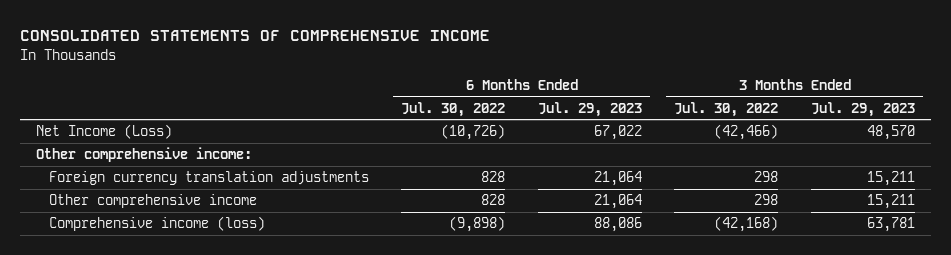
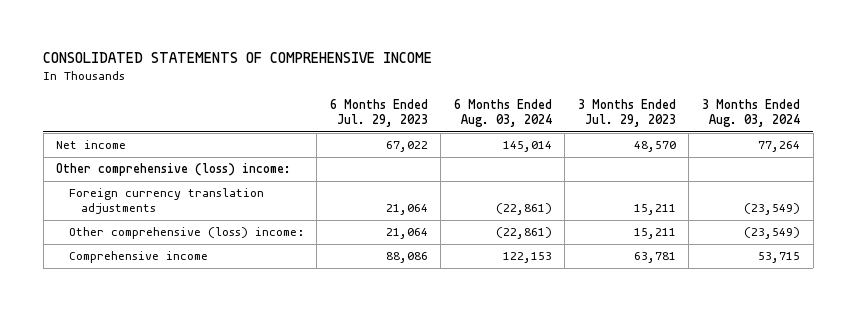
[401,101,506,117] Jul. 30, 2022 -> none
[674,101,779,117] Jul. 30, 2022 -> none
none -> [453,99,552,128] 6 Months Ended Aug. 03, 2024
none -> [702,99,801,128] 3 Months Ended Aug. 03, 2024
[36,124,173,140] Net Income (Loss) -> [56,140,127,150] Net income
[36,147,253,163] Other comprehensive income: -> [56,163,292,177] Other comprehensive (loss) income:
[48,194,257,209] Other comprehensive income -> [68,227,304,240] Other comprehensive (loss) income:
[48,216,265,232] Comprehensive income (loss) -> [68,251,208,264] Comprehensive income

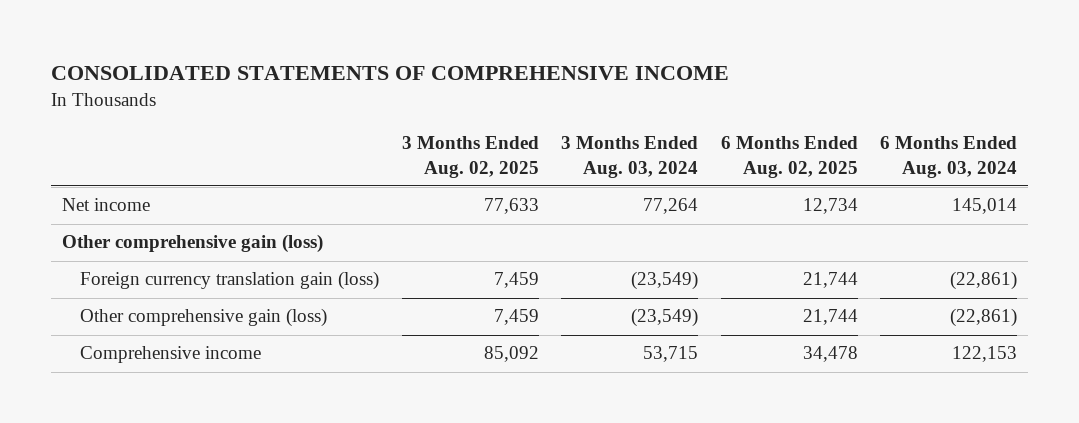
[329,99,428,128] 6 Months Ended Jul. 29, 2023 -> none
[577,99,676,128] 3 Months Ended Jul. 29, 2023 -> none
none -> [401,136,539,178] 3 Months Ended Aug. 02, 2025
none -> [720,136,858,178] 6 Months Ended Aug. 02, 2025
[56,163,292,177] Other comprehensive (loss) income: -> [61,234,323,254] Other comprehensive gain (loss)
[68,188,264,215] Foreign currency translation adjustments -> [80,271,380,291] Foreign currency translation gain (loss)
[68,227,304,240] Other comprehensive (loss) income: -> [80,308,328,328] Other comprehensive gain (loss)

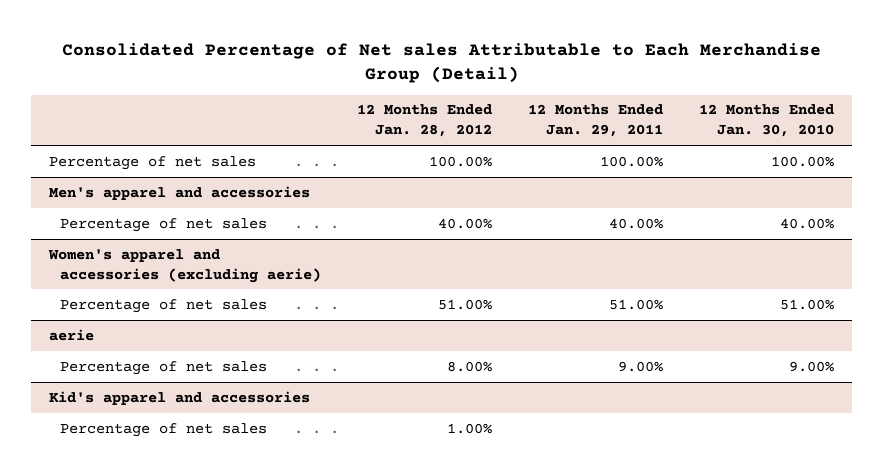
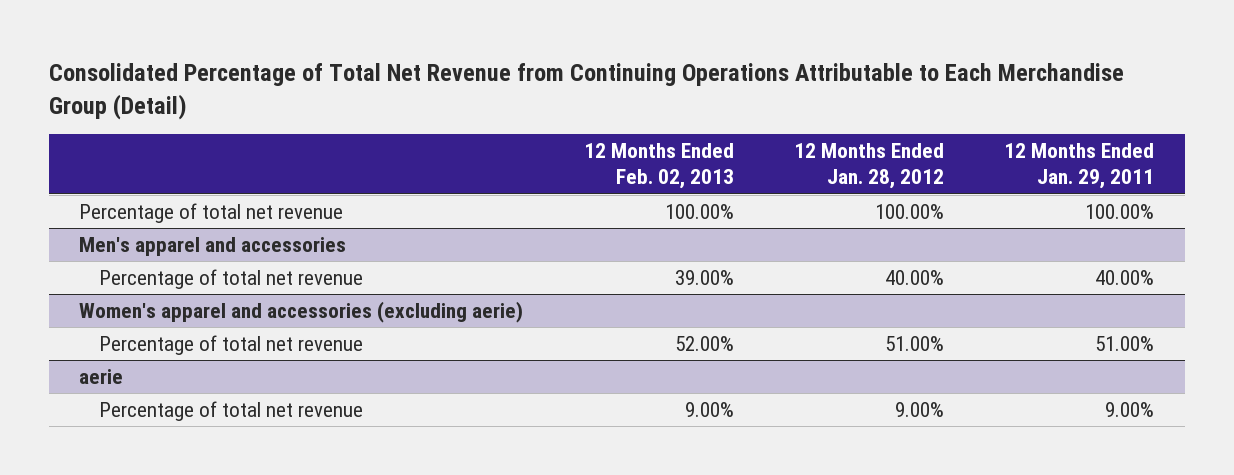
[61,43,821,84] Consolidated Percentage of Net sales Attributable to Each Merchandise Group (Detail) -> [48,63,1124,120] Consolidated Percentage of Total Net Revenue from Continuing Operations Attributable to Each Merchandise Group (Detail)
[699,104,835,138] 12 Months Ended Jan. 30, 2010 -> none
none -> [583,143,734,190] 12 Months Ended Feb. 02, 2013
[49,155,257,170] Percentage of net sales -> [79,203,344,224] Percentage of total net revenue
[60,217,268,232] Percentage of net sales -> [98,269,363,290] Percentage of total net revenue
[60,298,268,313] Percentage of net sales -> [98,335,363,356] Percentage of total net revenue
[49,390,311,405] Kid's apparel and accessories -> none
[60,422,268,437] Percentage of net sales -> none
[60,360,268,375] Percentage of net sales -> [98,401,363,422] Percentage of total net revenue
[447,360,493,372] 8.00% -> [895,402,945,418] 9.00%

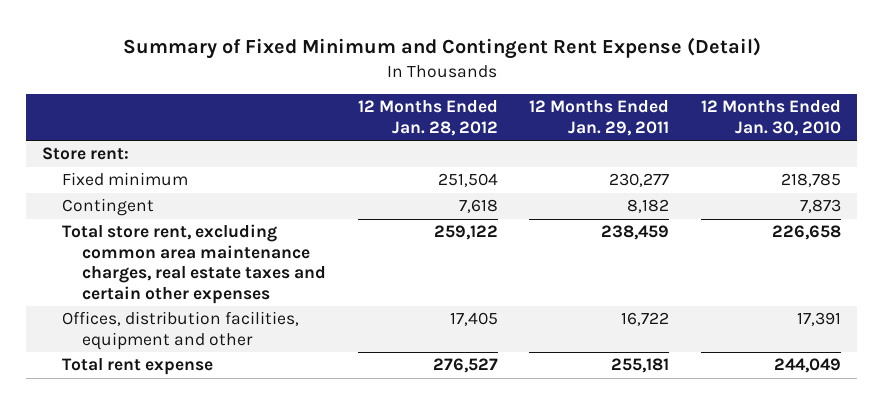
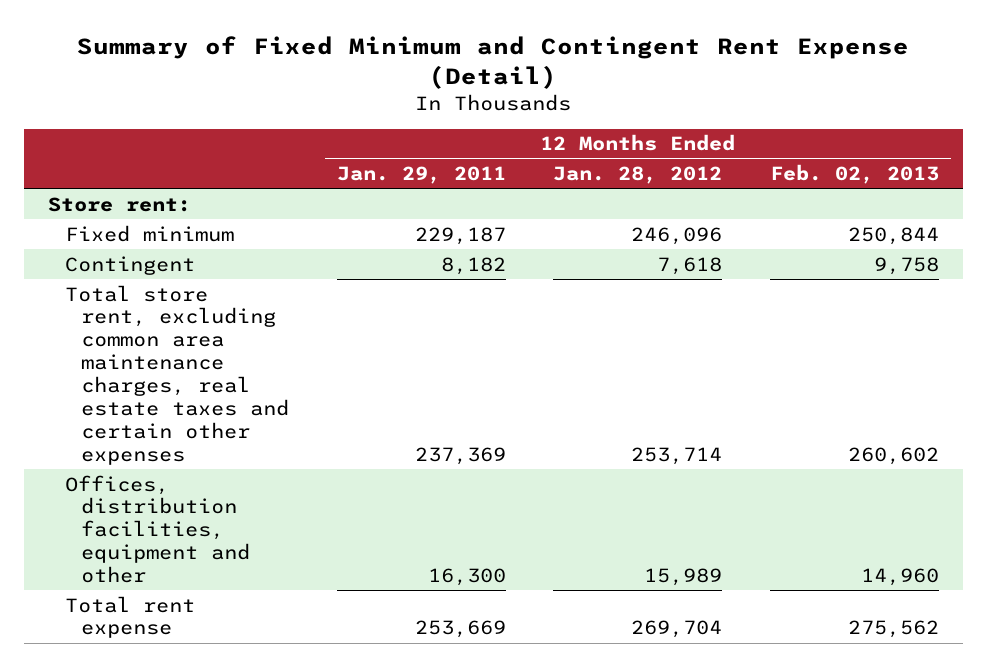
[701,100,842,136] 12 Months Ended Jan. 30, 2010 -> none
none -> [770,164,940,185] Feb. 02, 2013
[437,173,498,188] 251,504 -> [631,226,723,245] 246,096
[609,173,670,188] 230,277 -> [414,226,506,245] 229,187
[433,225,498,241] 259,122 -> [631,446,723,465] 253,714
[601,225,670,241] 238,459 -> [414,446,506,465] 237,369
[449,312,498,327] 17,405 -> [644,568,723,587] 15,989
[621,312,670,327] 16,722 -> [427,568,506,587] 16,300
[432,358,498,374] 276,527 -> [631,620,723,639] 269,704
[611,358,670,374] 255,181 -> [414,620,506,639] 253,669

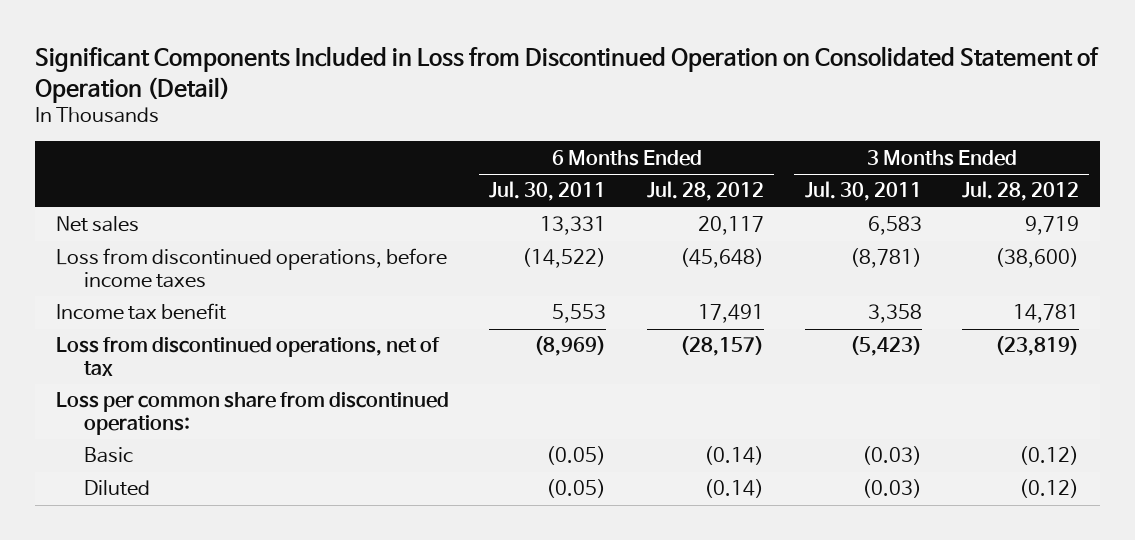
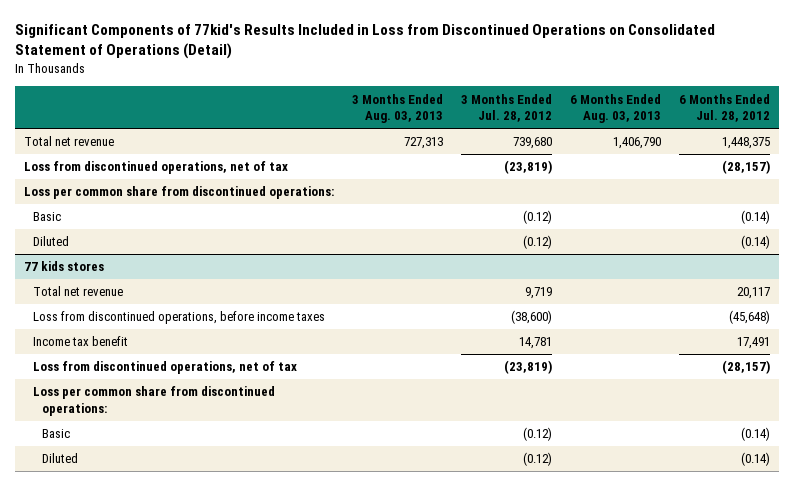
[35,46,1100,103] Significant Components Included in Loss from Discontinued Operation on Consolidated Statement of Operation (Detail) -> [14,24,715,60] Significant Components of 77kid's Results Included in Loss from Discontinued Operations on Consolidated Statement of Operations (Detail)
[489,181,607,202] Jul. 30, 2011 -> none
[804,181,922,202] Jul. 30, 2011 -> none
none -> [351,93,443,124] 3 Months Ended Aug. 03, 2013
none -> [569,93,661,124] 6 Months Ended Aug. 03, 2013
none -> [23,136,114,147] Total net revenue
none -> [23,161,288,175] Loss from discontinued operations, net of tax
none -> [23,186,334,200] Loss per common share from discontinued operations:
none -> [32,212,61,222] Basic
none -> [32,236,69,247] Diluted
none -> [23,261,104,272] 77 kids stores
[55,216,139,233] Net sales -> [32,286,123,297] Total net revenue

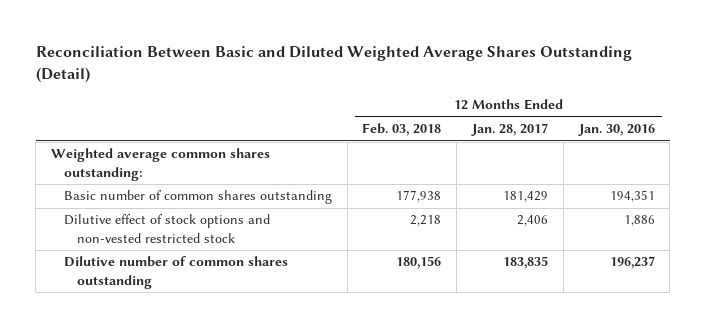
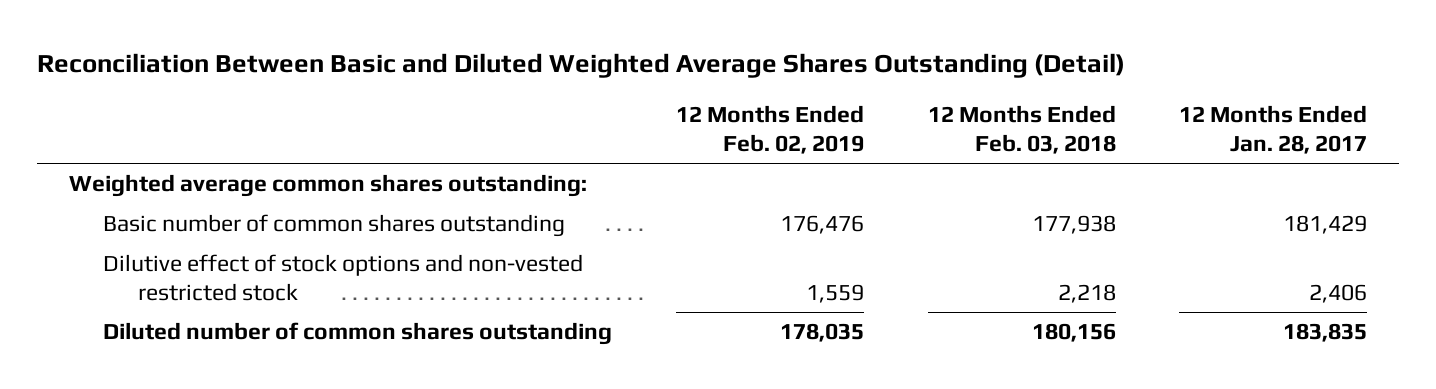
[577,124,655,137] Jan. 30, 2016 -> none
none -> [676,105,865,154] 12 Months Ended Feb. 02, 2019
[63,256,288,289] Dilutive number of common shares outstanding -> [103,322,613,346] Diluted number of common shares outstanding

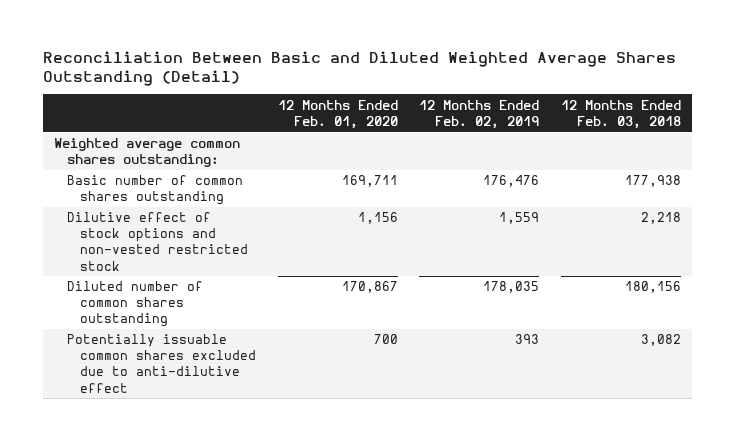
[1179,105,1368,154] 12 Months Ended Jan. 28, 2017 -> none
none -> [277,99,398,129] 12 Months Ended Feb. 01, 2020
none -> [67,334,257,393] Potentially issuable common shares excluded due to anti-dilutive effect

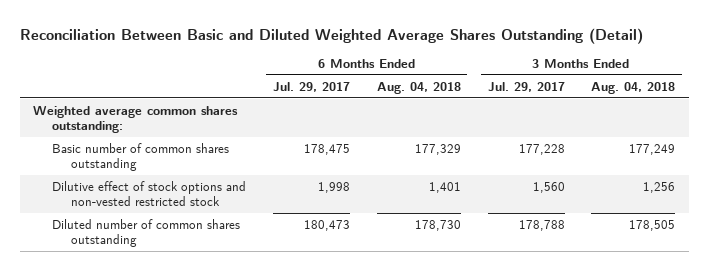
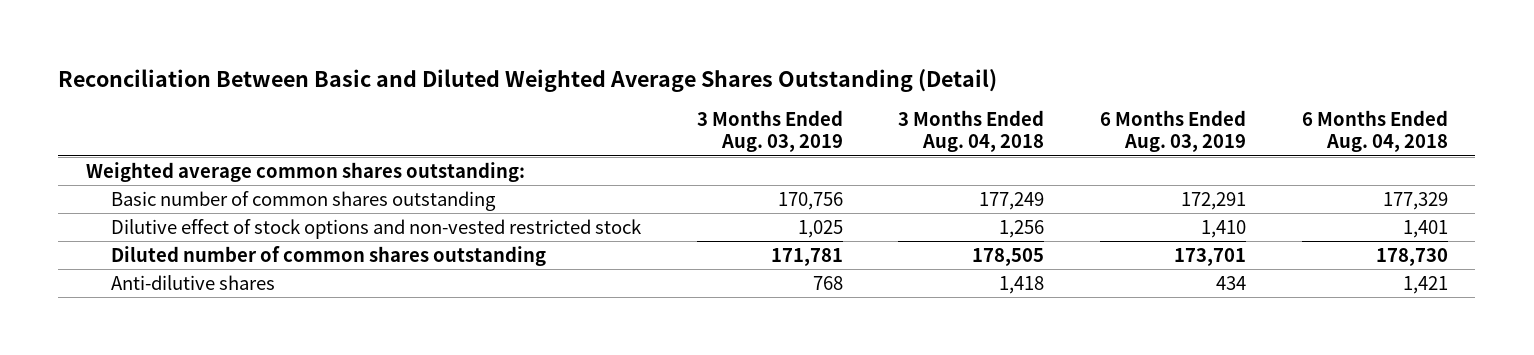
[273,81,351,92] Jul. 29, 2017 -> none
[487,81,565,92] Jul. 29, 2017 -> none
none -> [696,110,843,153] 3 Months Ended Aug. 03, 2019
none -> [1100,110,1247,153] 6 Months Ended Aug. 03, 2019
none -> [111,274,276,290] Anti-dilutive shares

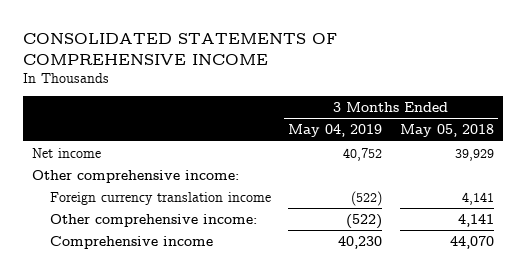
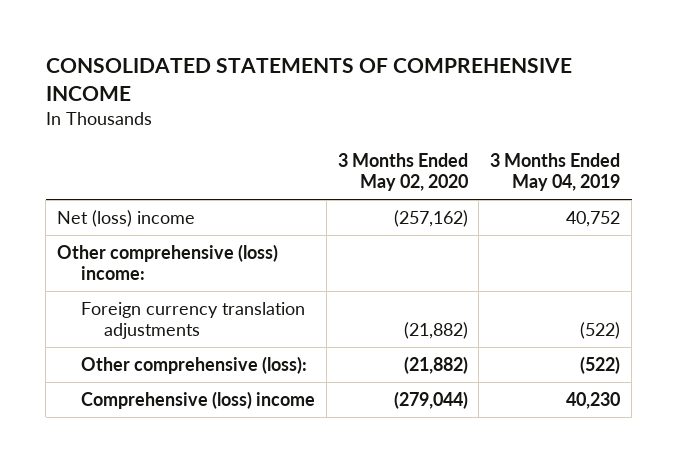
[399,124,494,138] May 05, 2018 -> none
none -> [337,153,468,192] 3 Months Ended May 02, 2020
[32,147,102,158] Net income -> [57,209,196,227] Net (loss) income
[32,169,240,183] Other comprehensive income: -> [57,243,279,280] Other comprehensive (loss) income:
[49,191,271,205] Foreign currency translation income -> [80,301,305,339] Foreign currency translation adjustments
[49,213,257,227] Other comprehensive income: -> [80,355,307,374] Other comprehensive (loss):
[49,235,213,249] Comprehensive income -> [80,390,315,409] Comprehensive (loss) income

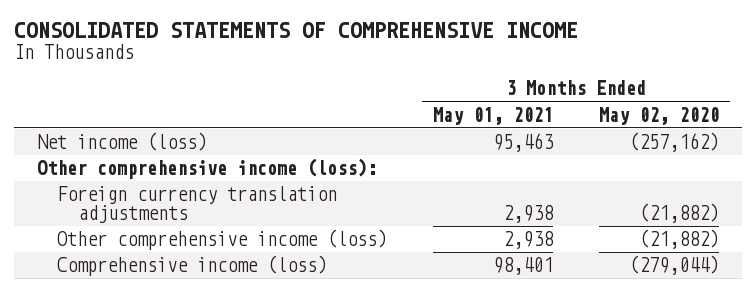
[490,153,621,192] 3 Months Ended May 04, 2019 -> none
none -> [433,106,554,125] May 01, 2021
[57,209,196,227] Net (loss) income -> [36,132,207,152] Net income (loss)
[57,243,279,280] Other comprehensive (loss) income: -> [36,158,377,180] Other comprehensive income (loss):
[80,355,307,374] Other comprehensive (loss): -> [57,229,388,251] Other comprehensive income (loss)
[80,390,315,409] Comprehensive (loss) income -> [57,255,328,277] Comprehensive income (loss)

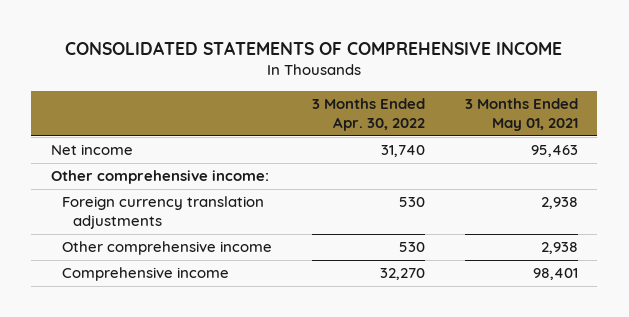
[598,106,719,125] May 02, 2020 -> none
none -> [311,97,425,131] 3 Months Ended Apr. 30, 2022
[36,132,207,152] Net income (loss) -> [51,144,134,156] Net income
[36,158,377,180] Other comprehensive income (loss): -> [51,170,270,185] Other comprehensive income:
[57,229,388,251] Other comprehensive income (loss) -> [62,241,273,256] Other comprehensive income
[57,255,328,277] Comprehensive income (loss) -> [62,267,230,282] Comprehensive income

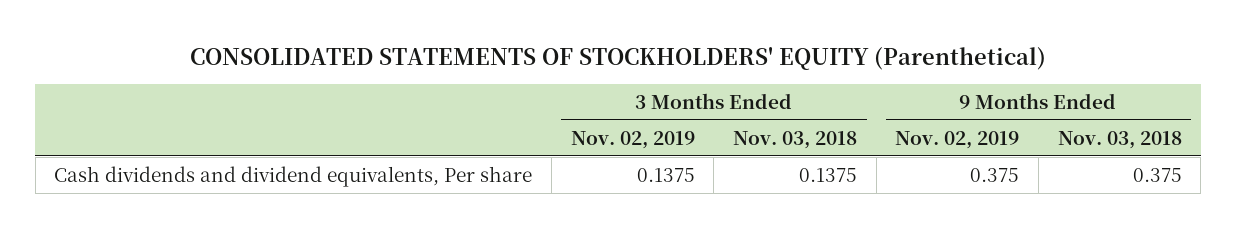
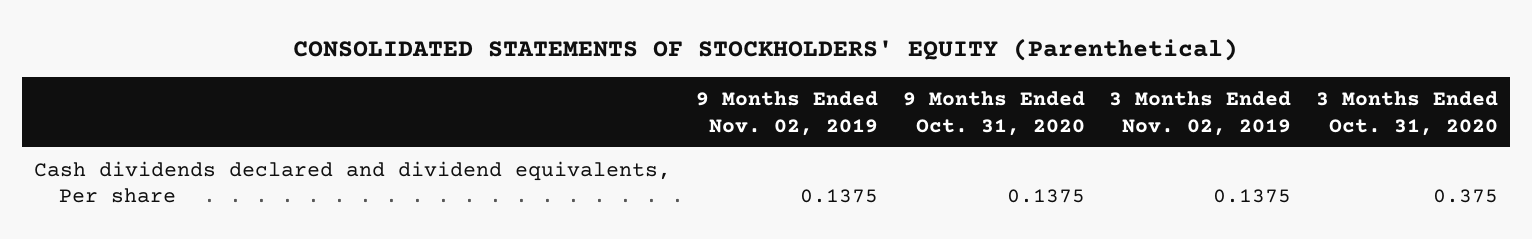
[732,130,857,149] Nov. 03, 2018 -> none
[1057,130,1182,149] Nov. 03, 2018 -> none
none -> [902,91,1085,136] 9 Months Ended Oct. 31, 2020
none -> [1315,91,1498,136] 3 Months Ended Oct. 31, 2020
[54,165,533,187] Cash dividends and dividend equivalents, Per share -> [34,160,672,204] Cash dividends declared and dividend equivalents, Per share
[970,167,1020,182] 0.375 -> [799,189,878,204] 0.1375

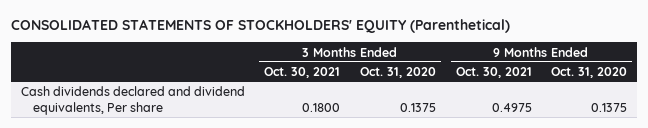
[695,91,878,136] 9 Months Ended Nov. 02, 2019 -> none
[1109,91,1292,136] 3 Months Ended Nov. 02, 2019 -> none
none -> [264,67,341,79] Oct. 30, 2021
none -> [455,67,532,79] Oct. 30, 2021
[1432,189,1498,204] 0.375 -> [399,102,436,112] 0.1375

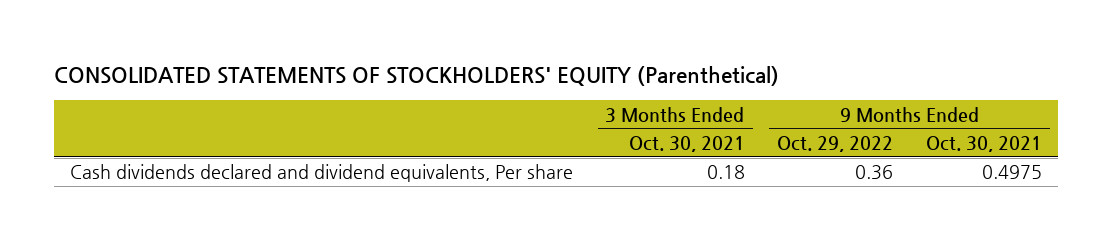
[359,67,436,79] Oct. 31, 2020 -> none
[551,67,628,79] Oct. 31, 2020 -> none
none -> [777,136,894,153] Oct. 29, 2022
[302,102,341,112] 0.1800 -> [706,165,745,180] 0.18

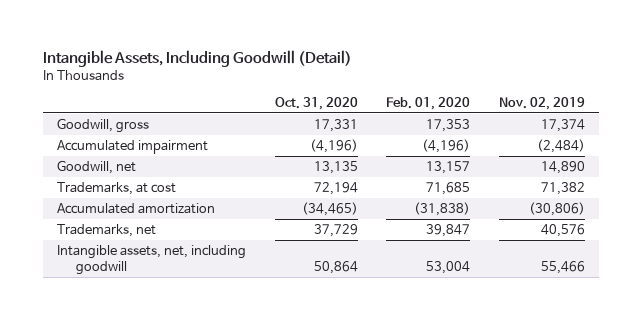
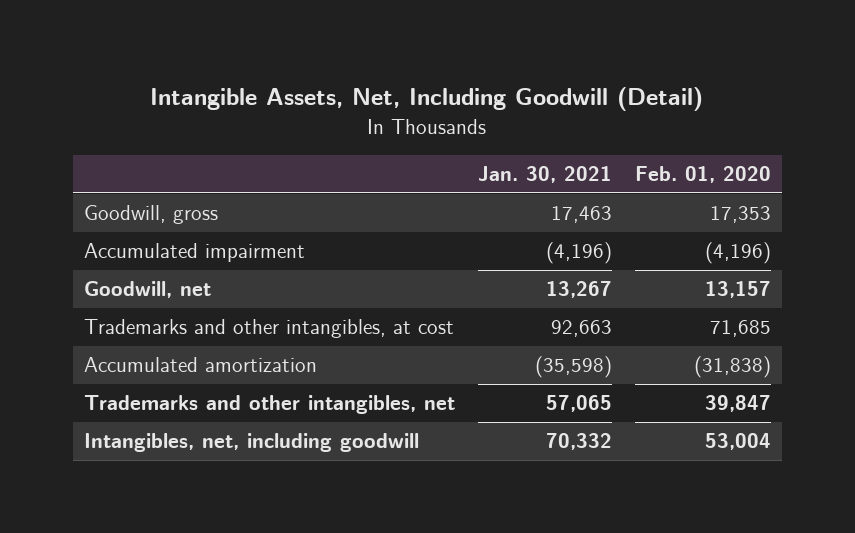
[42,49,352,67] Intangible Assets, Including Goodwill (Detail) -> [150,87,704,112] Intangible Assets, Net, Including Goodwill (Detail)
[274,96,358,110] Oct. 31, 2020 -> none
[498,96,585,110] Nov. 02, 2019 -> none
none -> [477,166,612,184] Jan. 30, 2021
[57,181,177,195] Trademarks, at cost -> [84,319,455,339] Trademarks and other intangibles, at cost
[57,223,157,237] Trademarks, net -> [84,395,456,415] Trademarks and other intangibles, net
[57,244,247,276] Intangible assets, net, including goodwill -> [84,433,420,453] Intangibles, net, including goodwill

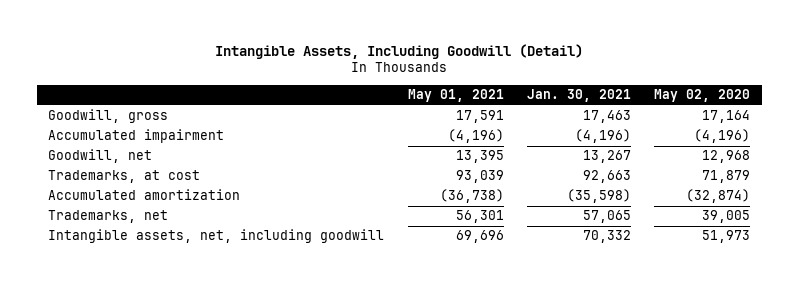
[150,87,704,112] Intangible Assets, Net, Including Goodwill (Detail) -> [215,43,584,59] Intangible Assets, Including Goodwill (Detail)
[634,166,771,184] Feb. 01, 2020 -> none
none -> [407,89,504,103] May 01, 2021
none -> [654,89,751,103] May 02, 2020
[84,319,455,339] Trademarks and other intangibles, at cost -> [48,170,201,184] Trademarks, at cost
[84,395,456,415] Trademarks and other intangibles, net -> [48,210,169,224] Trademarks, net
[84,433,420,453] Intangibles, net, including goodwill -> [48,229,385,244] Intangible assets, net, including goodwill

